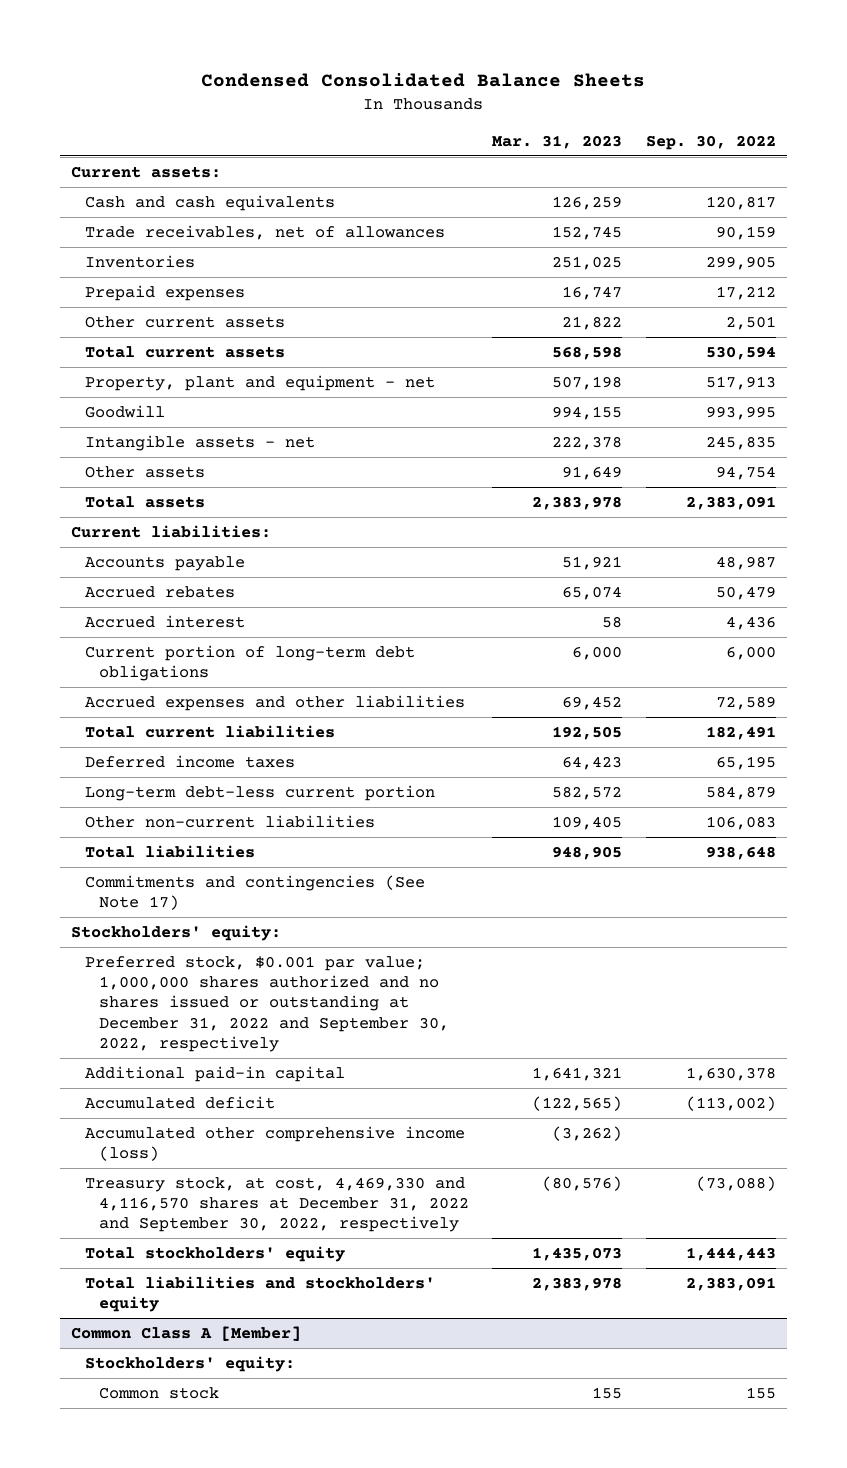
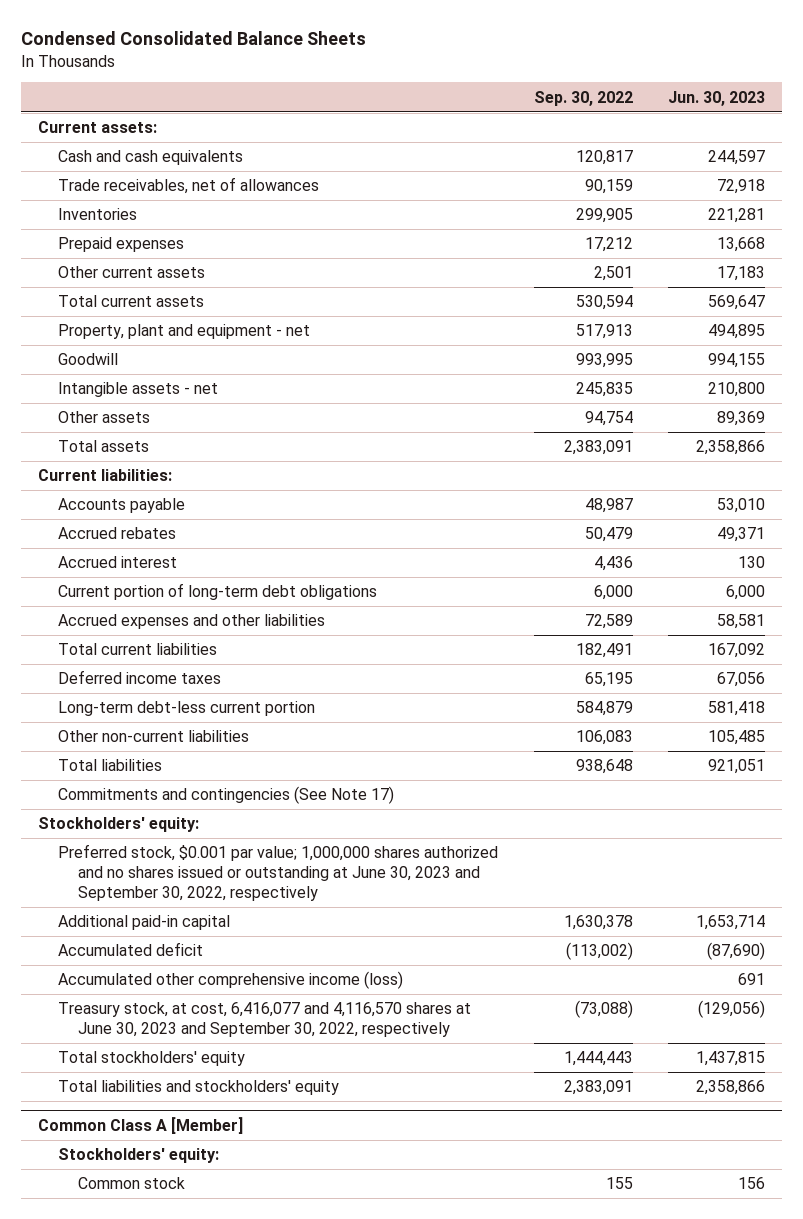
[492,135,623,150] Mar. 31, 2023 -> none
none -> [667,90,765,106] Jun. 30, 2023
[85,955,450,1052] Preferred stock, $0.001 par value; 1,000,000 shares authorized and no shares issued or outstanding at December 31, 2022 and September 30, 2022, respectively -> [58,844,499,902] Preferred stock, $0.001 par value; 1,000,000 shares authorized and no shares issued or outstanding at June 30, 2023 and September 30, 2022, respectively
[85,1176,470,1233] Treasury stock, at cost, 4,469,330 and 4,116,570 shares at December 31, 2022 and September 30, 2022, respectively -> [58,1002,472,1038] Treasury stock, at cost, 6,416,077 and 4,116,570 shares at June 30, 2023 and September 30, 2022, respectively

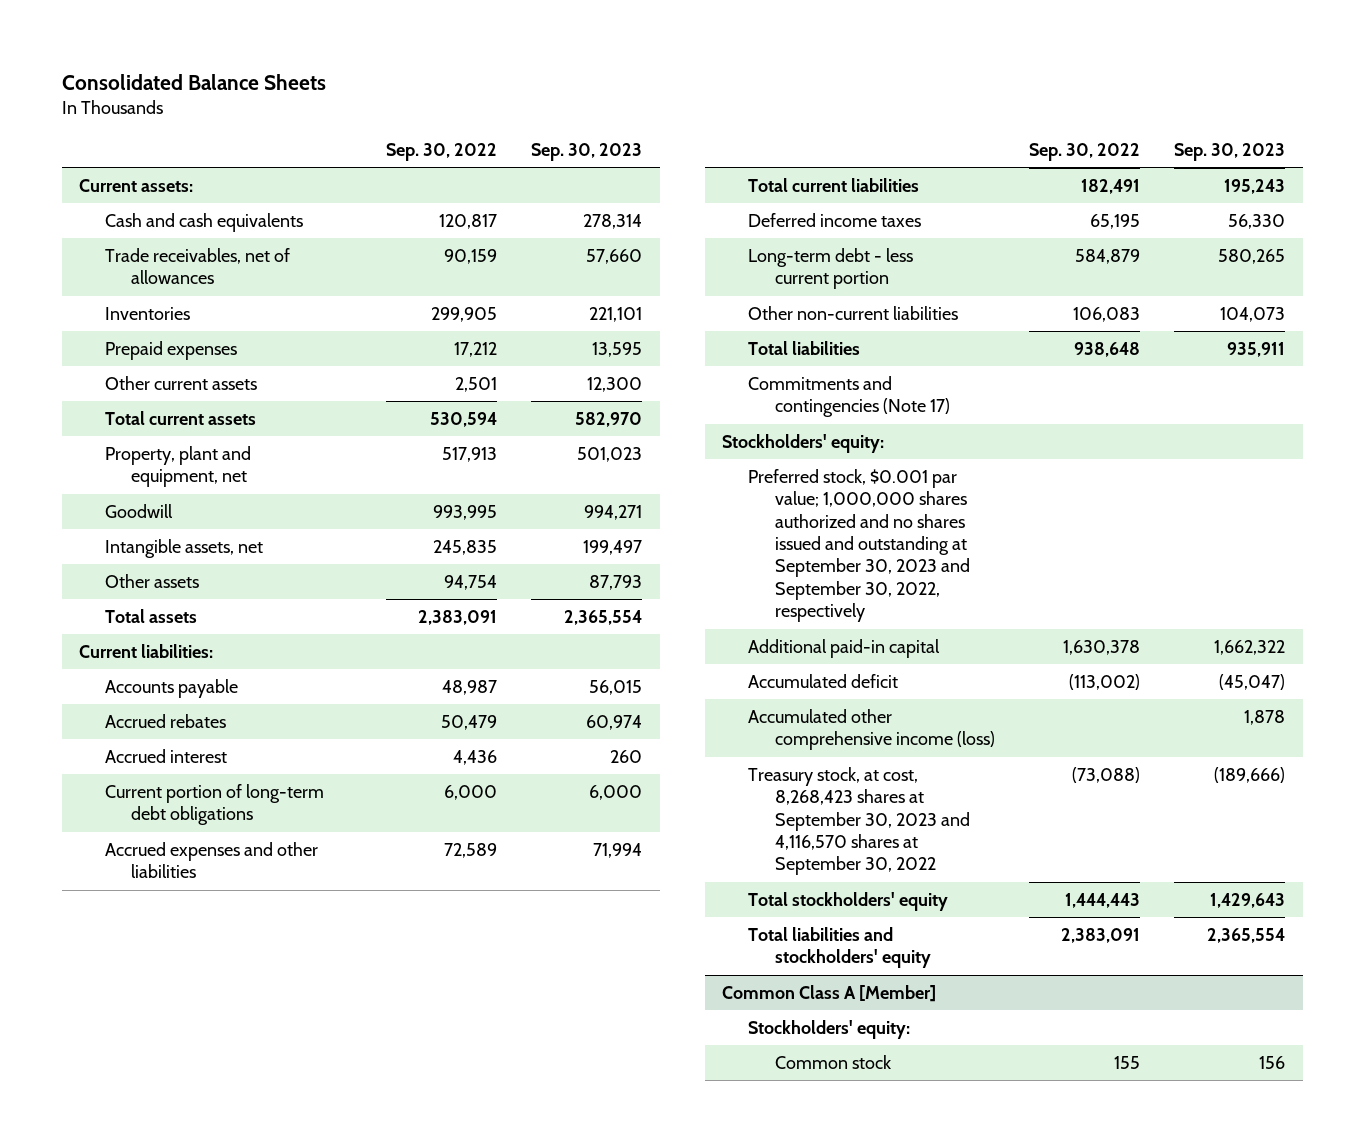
[20,31,366,46] Condensed Consolidated Balance Sheets -> [61,73,326,90] Consolidated Balance Sheets
[667,90,765,106] Jun. 30, 2023 -> none
none -> [531,143,643,162] Sep. 30, 2023
[58,324,311,340] Property, plant and equipment - net -> [105,445,252,488] Property, plant and equipment, net
[58,382,219,398] Intangible assets - net -> [105,538,264,558] Intangible assets, net
[58,701,316,717] Long-term debt-less current portion -> [748,247,914,290] Long-term debt - less current portion
[58,786,395,805] Commitments and contingencies (See Note 17) -> [748,375,950,418] Commitments and contingencies (Note 17)
[58,844,499,902] Preferred stock, $0.001 par value; 1,000,000 shares authorized and no shares issued or outstanding at June 30, 2023 and September 30, 2022, respectively -> [748,468,970,623] Preferred stock, $0.001 par value; 1,000,000 shares authorized and no shares issued and outstanding at September 30, 2023 and September 30, 2022, respectively
[58,1002,472,1038] Treasury stock, at cost, 6,416,077 and 4,116,570 shares at June 30, 2023 and September 30, 2022, respectively -> [748,766,970,876] Treasury stock, at cost, 8,268,423 shares at September 30, 2023 and 4,116,570 shares at September 30, 2022

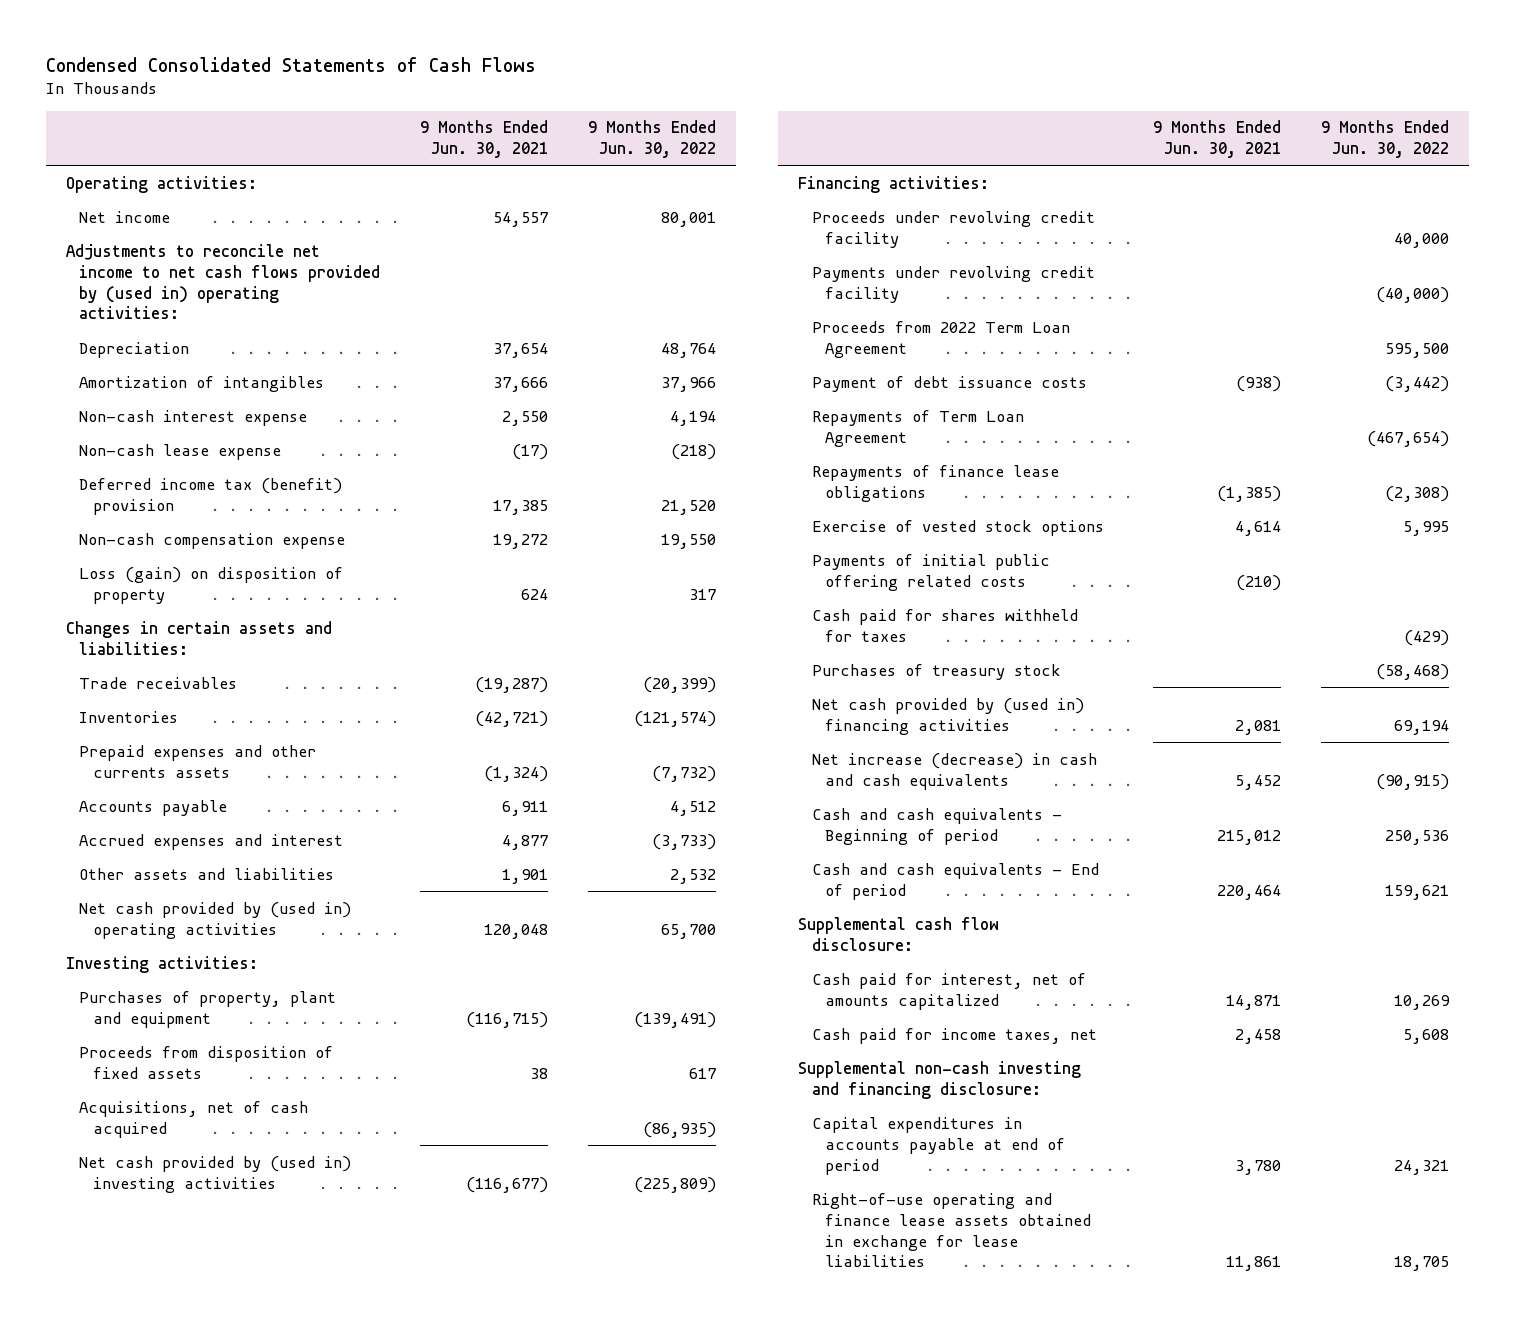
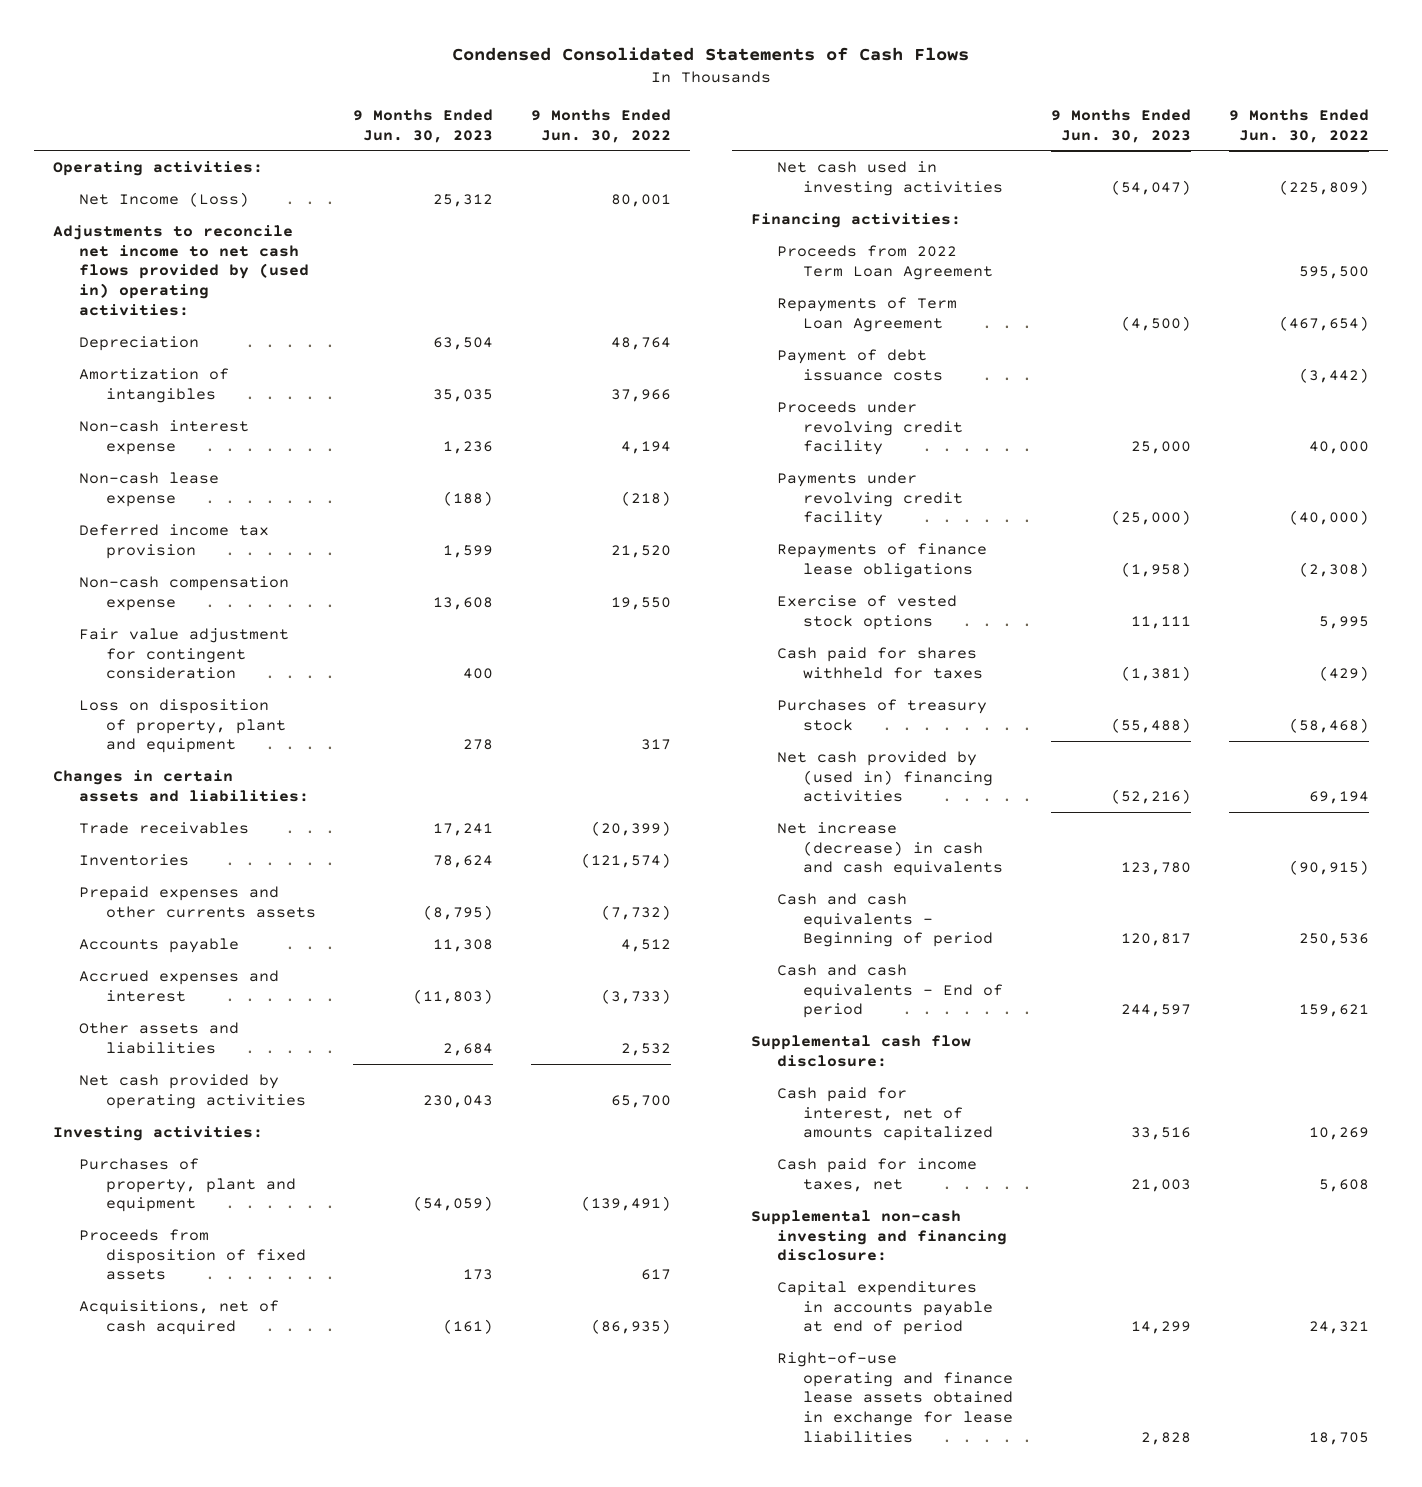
[420,120,549,159] 9 Months Ended Jun. 30, 2021 -> none
none -> [353,108,494,143] 9 Months Ended Jun. 30, 2023
[79,210,171,223] Net income -> [79,191,250,207] Net Income (Loss)
[79,477,343,515] Deferred income tax (benefit) provision -> [79,523,270,559] Deferred income tax provision
none -> [79,627,290,680] Fair value adjustment for contingent consideration
[79,566,344,604] Loss (gain) on disposition of property -> [79,698,286,754] Loss on disposition of property, plant and equipment
[79,901,352,939] Net cash provided by (used in) operating activities -> [79,1073,306,1109] Net cash provided by operating activities
[79,1155,352,1193] Net cash provided by (used in) investing activities -> [777,160,1004,196] Net cash used in investing activities
[811,375,1087,392] Payment of debt issuance costs -> [777,348,944,381] Payment of debt issuance costs
[811,210,1095,248] Proceeds under revolving credit facility -> [777,400,964,456] Proceeds under revolving credit facility
[811,265,1095,303] Payments under revolving credit facility -> [777,471,964,527] Payments under revolving credit facility
[811,553,1050,591] Payments of initial public offering related costs -> none

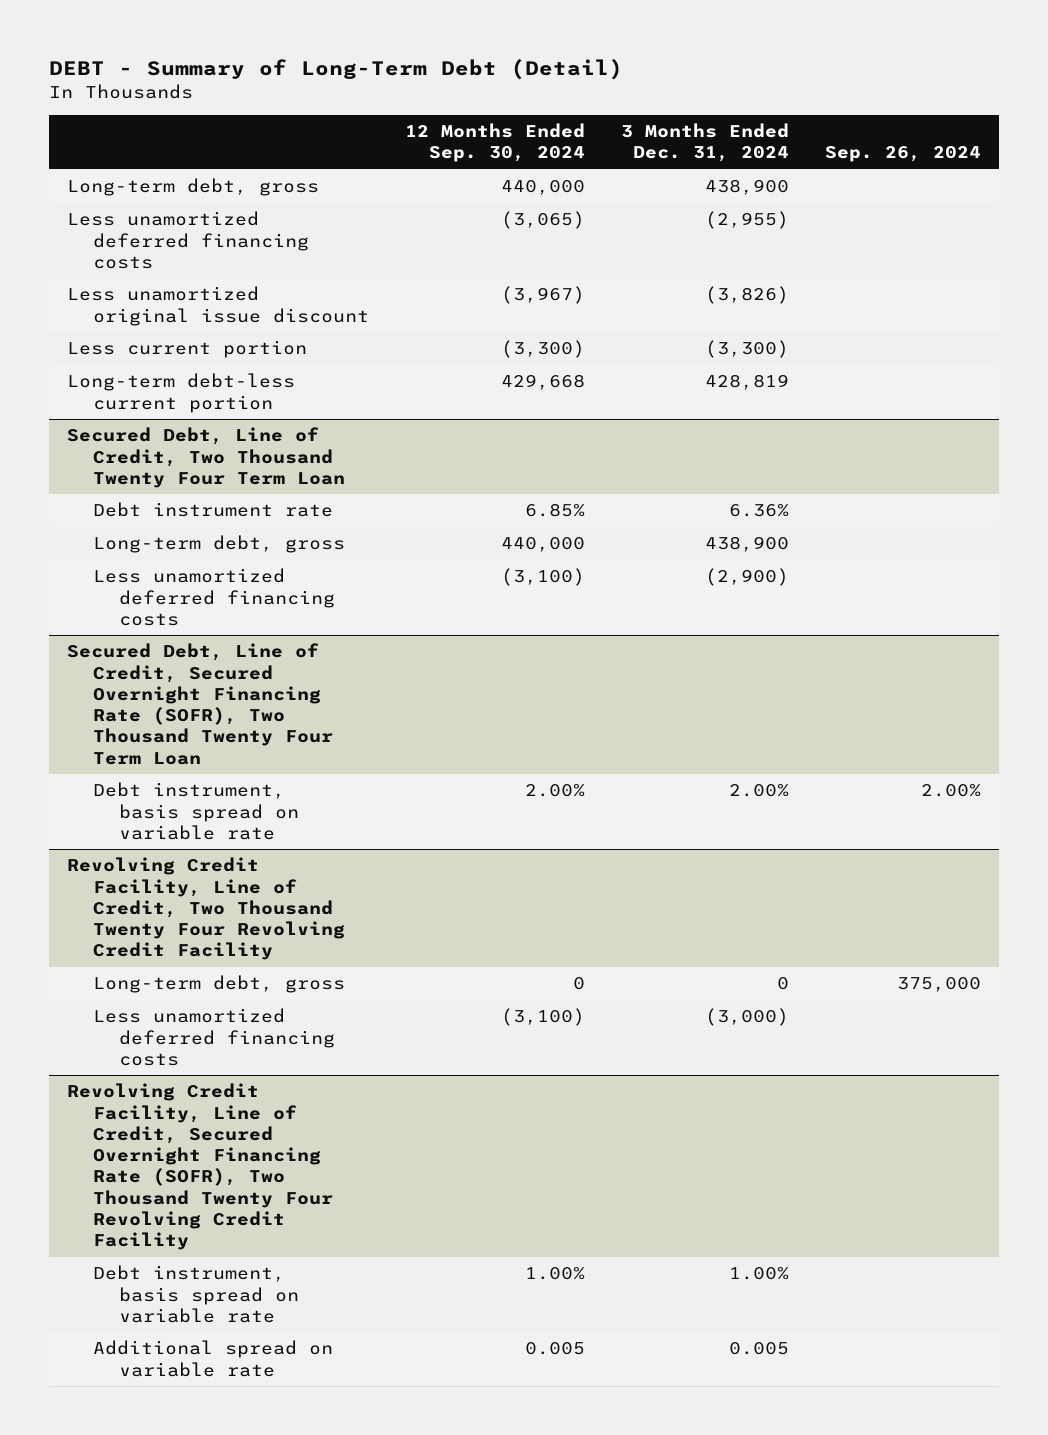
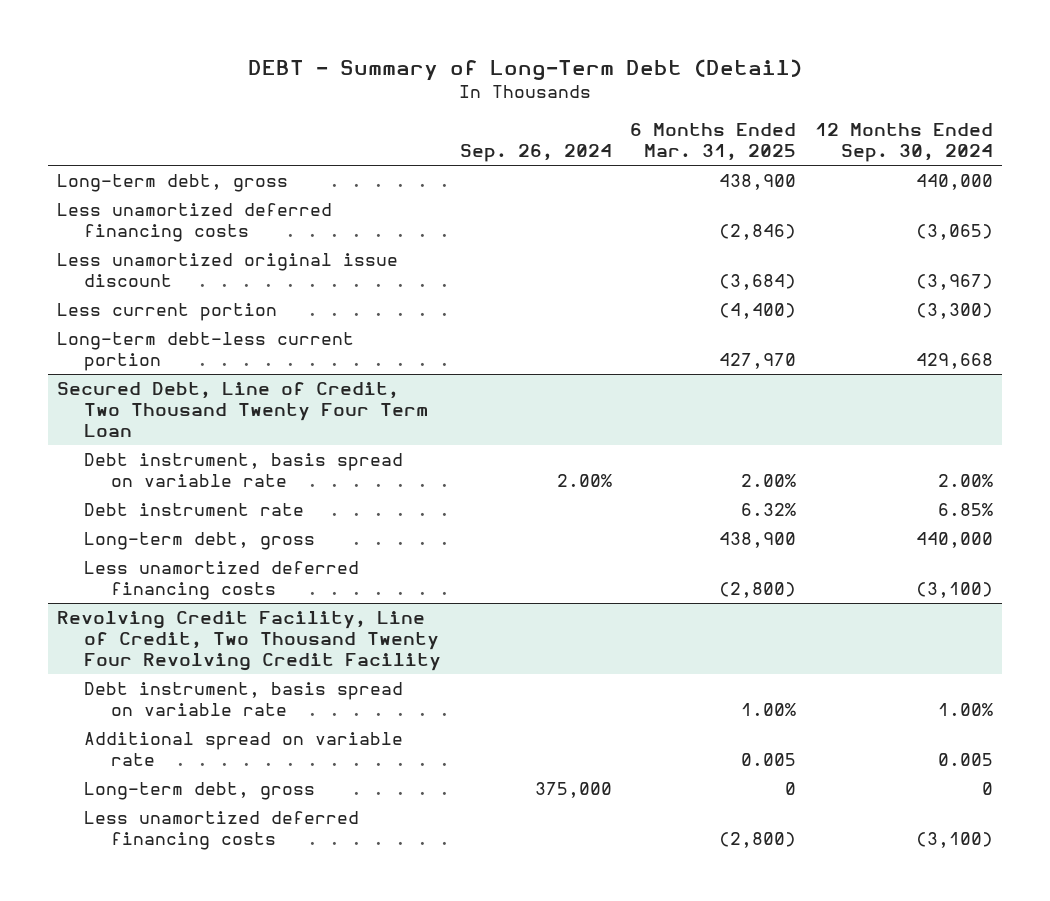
[620,123,789,163] 3 Months Ended Dec. 31, 2024 -> none
none -> [630,123,797,162] 6 Months Ended Mar. 31, 2025
none -> [83,453,403,487] Debt instrument, basis spread on variable rate
[67,643,334,765] Secured Debt, Line of Credit, Secured Overnight Financing Rate (SOFR), Two Thousand Twenty Four Term Loan -> none
[93,782,300,840] Debt instrument, basis spread on variable rate -> none
[67,1083,334,1251] Revolving Credit Facility, Line of Credit, Secured Overnight Financing Rate (SOFR), Two Thousand Twenty Four Revolving Credit Facility -> none
[93,975,346,994] Long-term debt, gross -> [83,782,315,801] Long-term debt, gross
[93,1008,336,1066] Less unamortized deferred financing costs -> [83,811,359,850] Less unamortized deferred financing costs

